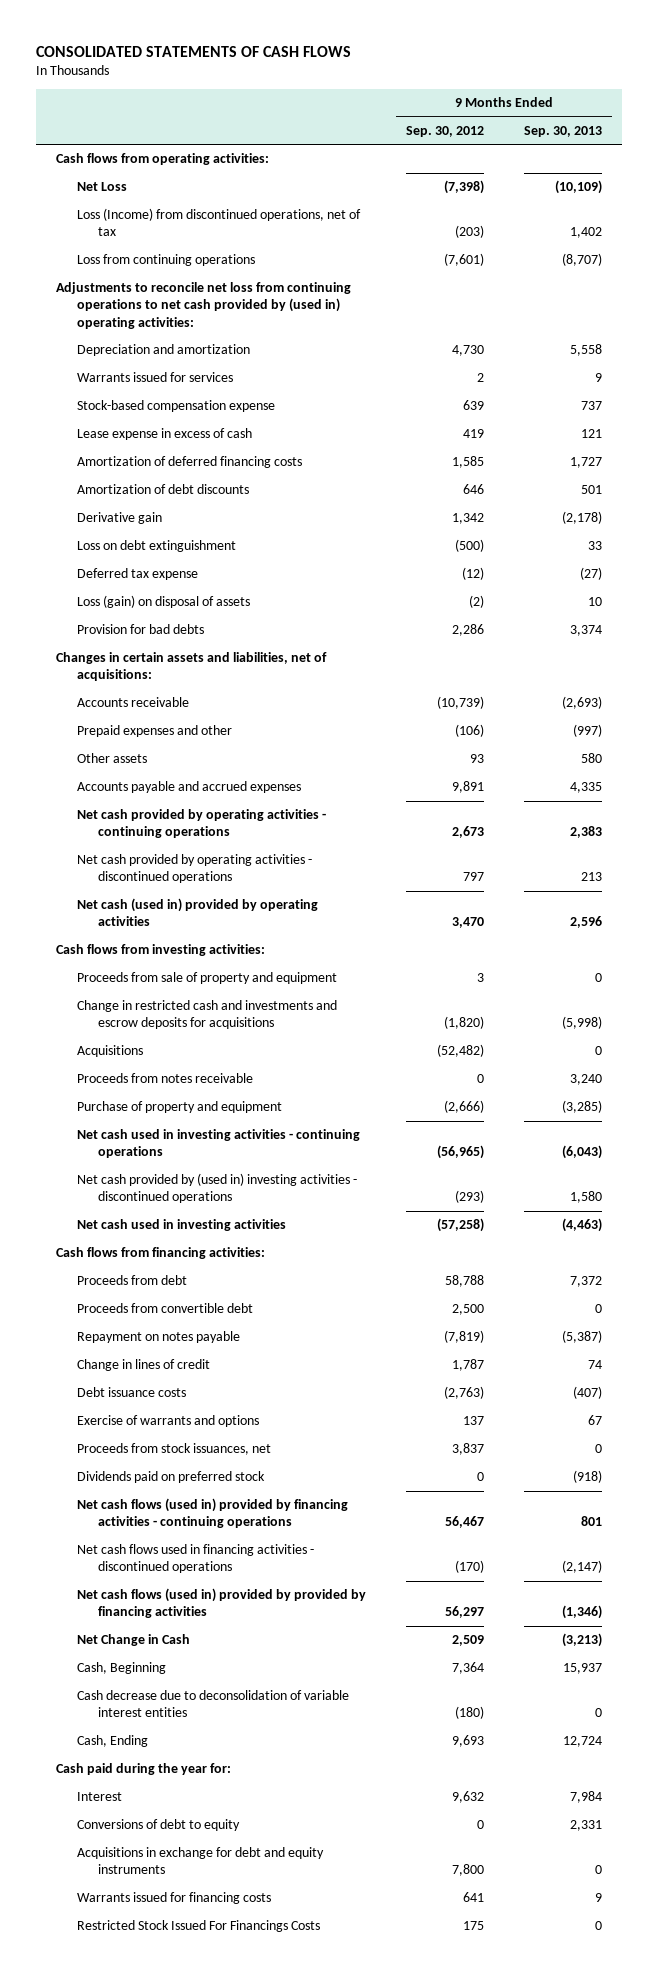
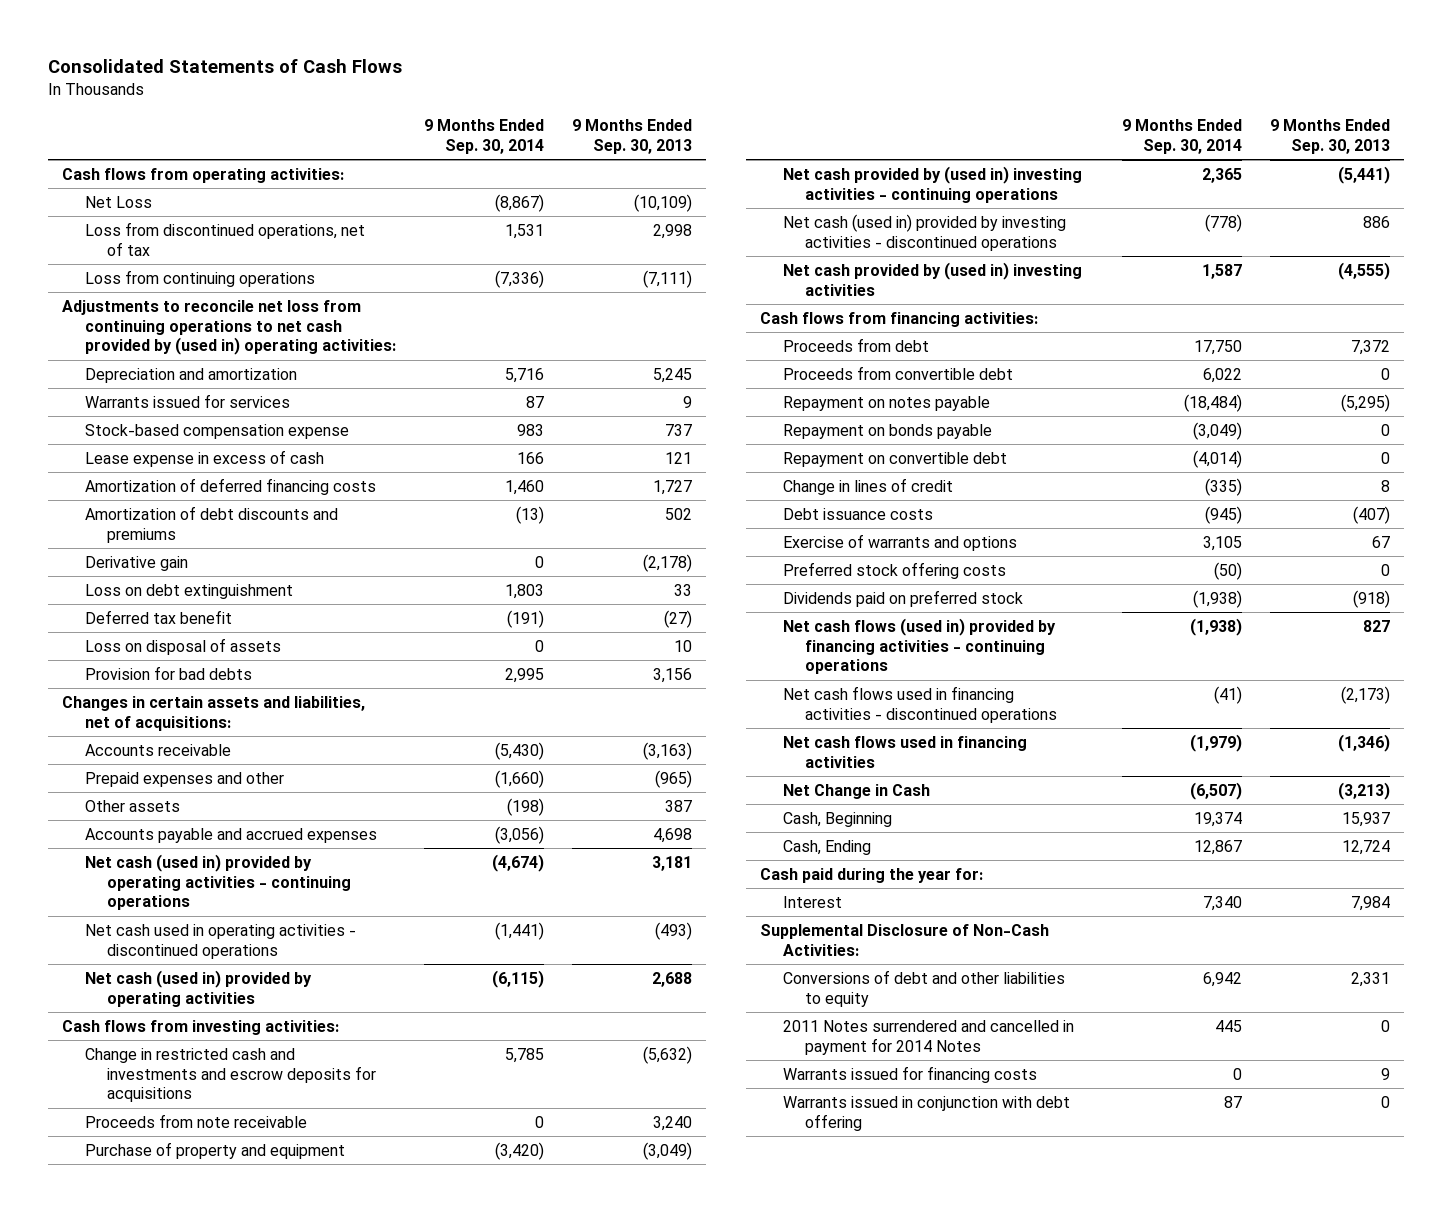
[35,45,351,57] CONSOLIDATED STATEMENTS OF CASH FLOWS -> [48,59,403,74] Consolidated Statements of Cash Flows
[405,125,484,137] Sep. 30, 2012 -> none
none -> [423,119,544,154] 9 Months Ended Sep. 30, 2014
[76,208,361,237] Loss (Income) from discontinued operations, net of tax -> [84,221,365,256] Loss from discontinued operations, net of tax
[569,227,602,239] 1,402 -> [652,223,692,239] 2,998
[561,253,602,267] (8,707) -> [642,269,692,288] (7,111)
[569,344,602,357] 5,558 -> [652,367,692,383] 5,245
[76,484,249,495] Amortization of debt discounts -> [84,505,338,543] Amortization of debt discounts and premiums
[580,485,602,495] 501 -> [664,507,692,520] 502
[76,568,198,581] Deferred tax expense -> [84,609,232,624] Deferred tax benefit
[76,595,250,609] Loss (gain) on disposal of assets -> [84,637,281,655] Loss on disposal of assets
[569,625,602,637] 3,374 -> [652,667,692,683] 3,156
[561,696,602,710] (2,693) -> [642,741,692,760] (3,163)
[572,724,602,738] (997) -> [654,769,692,788] (965)
[580,753,602,764] 580 -> [664,799,692,812] 387
[569,782,602,794] 4,335 -> [652,827,692,843] 4,698
[76,809,326,839] Net cash provided by operating activities - continuing operations -> [84,853,352,911] Net cash (used in) provided by operating activities - continuing operations
[569,826,602,839] 2,383 -> [651,855,692,871] 3,181
[76,854,312,884] Net cash provided by operating activities - discontinued operations -> [84,923,356,959] Net cash used in operating activities - discontinued operations
[580,872,602,882] 213 -> [654,921,692,940] (493)
[569,916,602,929] 2,596 -> [651,971,692,987] 2,688
[76,972,337,985] Proceeds from sale of property and equipment -> none
[76,1045,143,1058] Acquisitions -> none
[561,1016,602,1030] (5,998) -> [642,1045,692,1064] (5,632)
[76,1073,253,1084] Proceeds from notes receivable -> [84,1113,307,1128] Proceeds from note receivable
[561,1100,602,1114] (3,285) -> [642,1141,692,1160] (3,049)
[76,1129,360,1159] Net cash used in investing activities - continuing operations -> [782,165,1082,203] Net cash provided by (used in) investing activities - continuing operations
[561,1145,602,1160] (6,043) -> [1338,165,1391,184] (5,441)
[76,1173,357,1204] Net cash provided by (used in) investing activities - discontinued operations -> [782,213,1066,251] Net cash (used in) provided by investing activities - discontinued operations
[569,1191,602,1204] 1,580 -> [1363,215,1391,228] 886
[76,1219,286,1232] Net cash used in investing activities -> [782,261,1082,296] Net cash provided by (used in) investing activities
[561,1218,602,1233] (4,463) -> [1338,261,1391,280] (4,555)
[561,1330,602,1344] (5,387) -> [1341,393,1391,412] (5,295)
none -> [782,423,992,439] Repayment on bonds payable
none -> [782,451,1007,467] Repayment on convertible debt
[587,1360,602,1370] 74 -> [1381,479,1391,492] 8
[76,1443,271,1456] Proceeds from stock issuances, net -> none
none -> [782,561,1006,579] Preferred stock offering costs
[580,1516,602,1527] 801 -> [1363,619,1391,632] 827
[561,1560,602,1574] (2,147) -> [1341,685,1391,704] (2,173)
[76,1588,366,1619] Net cash flows (used in) provided by provided by financing activities -> [782,735,1027,768] Net cash flows used in financing activities
[76,1690,349,1718] Cash decrease due to deconsolidation of variable interest entities -> none
none -> [760,923,1050,956] Supplemental Disclosure of Non-Cash Activities:
[76,1819,240,1832] Conversions of debt to equity -> [782,969,1065,1007] Conversions of debt and other liabilities to equity
[76,1847,324,1875] Acquisitions in exchange for debt and equity instruments -> [782,1019,1074,1055] 2011 Notes surrendered and cancelled in payment for 2014 Notes
[76,1920,320,1933] Restricted Stock Issued For Financings Costs -> none
none -> [782,1095,1070,1131] Warrants issued in conjunction with debt offering

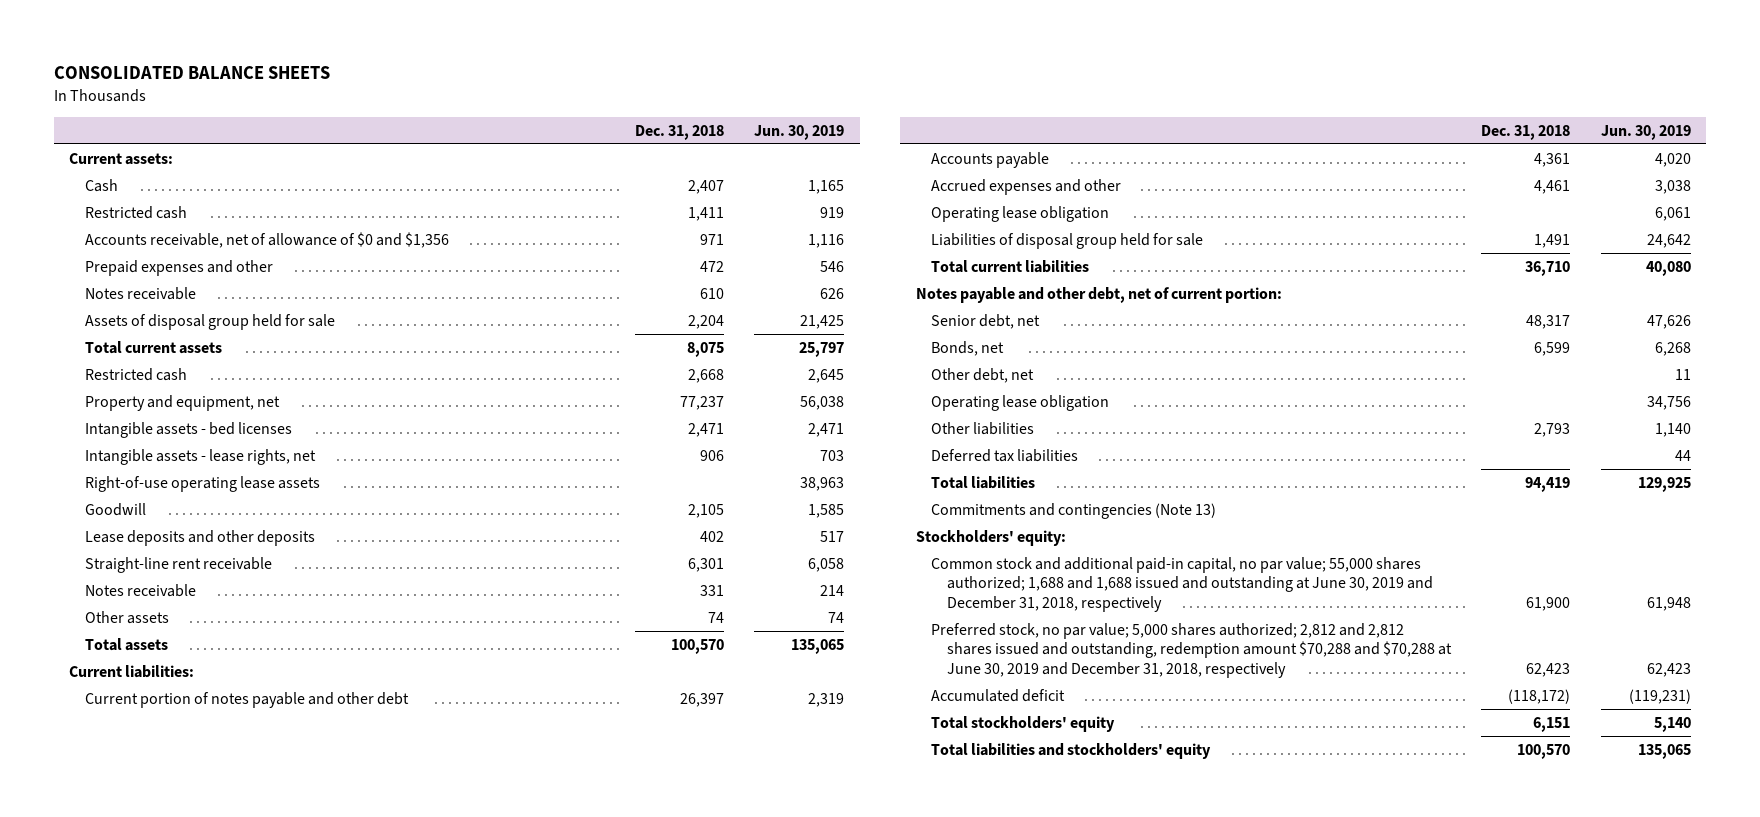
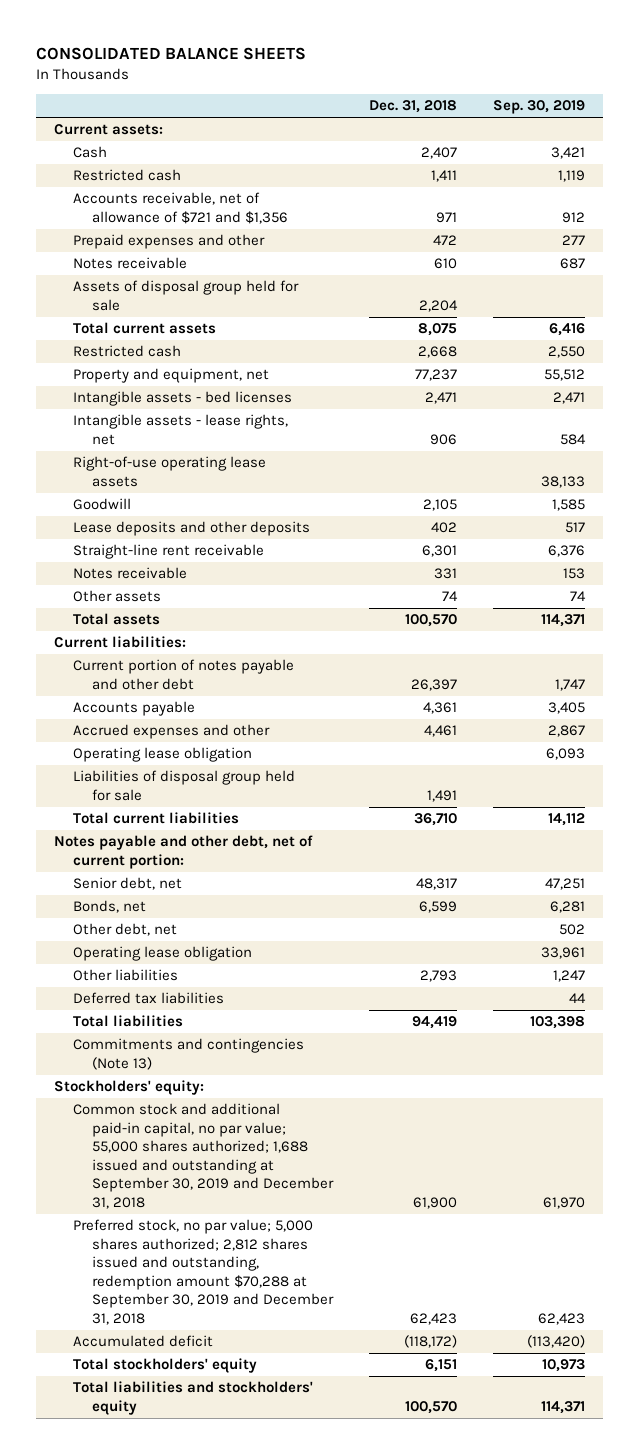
[754,124,845,140] Jun. 30, 2019 -> none
none -> [493,100,586,115] Sep. 30, 2019
[84,231,449,248] Accounts receivable, net of allowance of $0 and $1,356 -> [73,192,289,224] Accounts receivable, net of allowance of $721 and $1,356
[931,556,1433,612] Common stock and additional paid-in capital, no par value; 55,000 shares authorized; 1,688 and 1,688 issued and outstanding at June 30, 2019 and December 31, 2018, respectively -> [73,1103,335,1209] Common stock and additional paid-in capital, no par value; 55,000 shares authorized; 1,688 issued and outstanding at September 30, 2019 and December 31, 2018
[931,622,1452,678] Preferred stock, no par value; 5,000 shares authorized; 2,812 and 2,812 shares issued and outstanding, redemption amount $70,288 and $70,288 at June 30, 2019 and December 31, 2018, respectively -> [73,1219,335,1325] Preferred stock, no par value; 5,000 shares authorized; 2,812 shares issued and outstanding, redemption amount $70,288 at September 30, 2019 and December 31, 2018

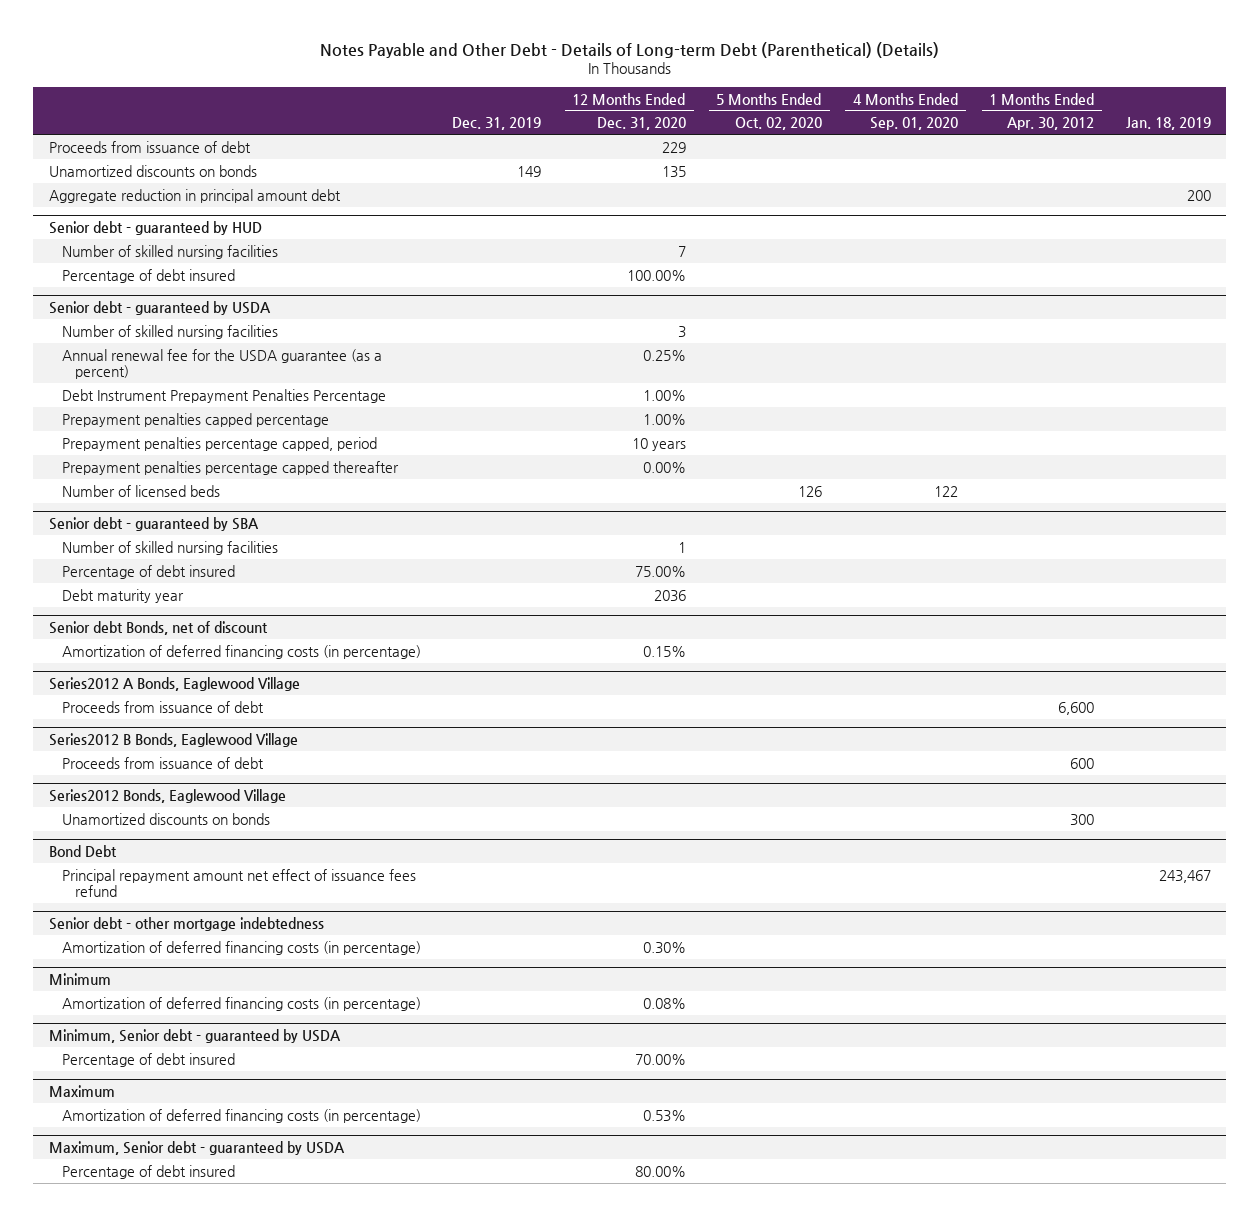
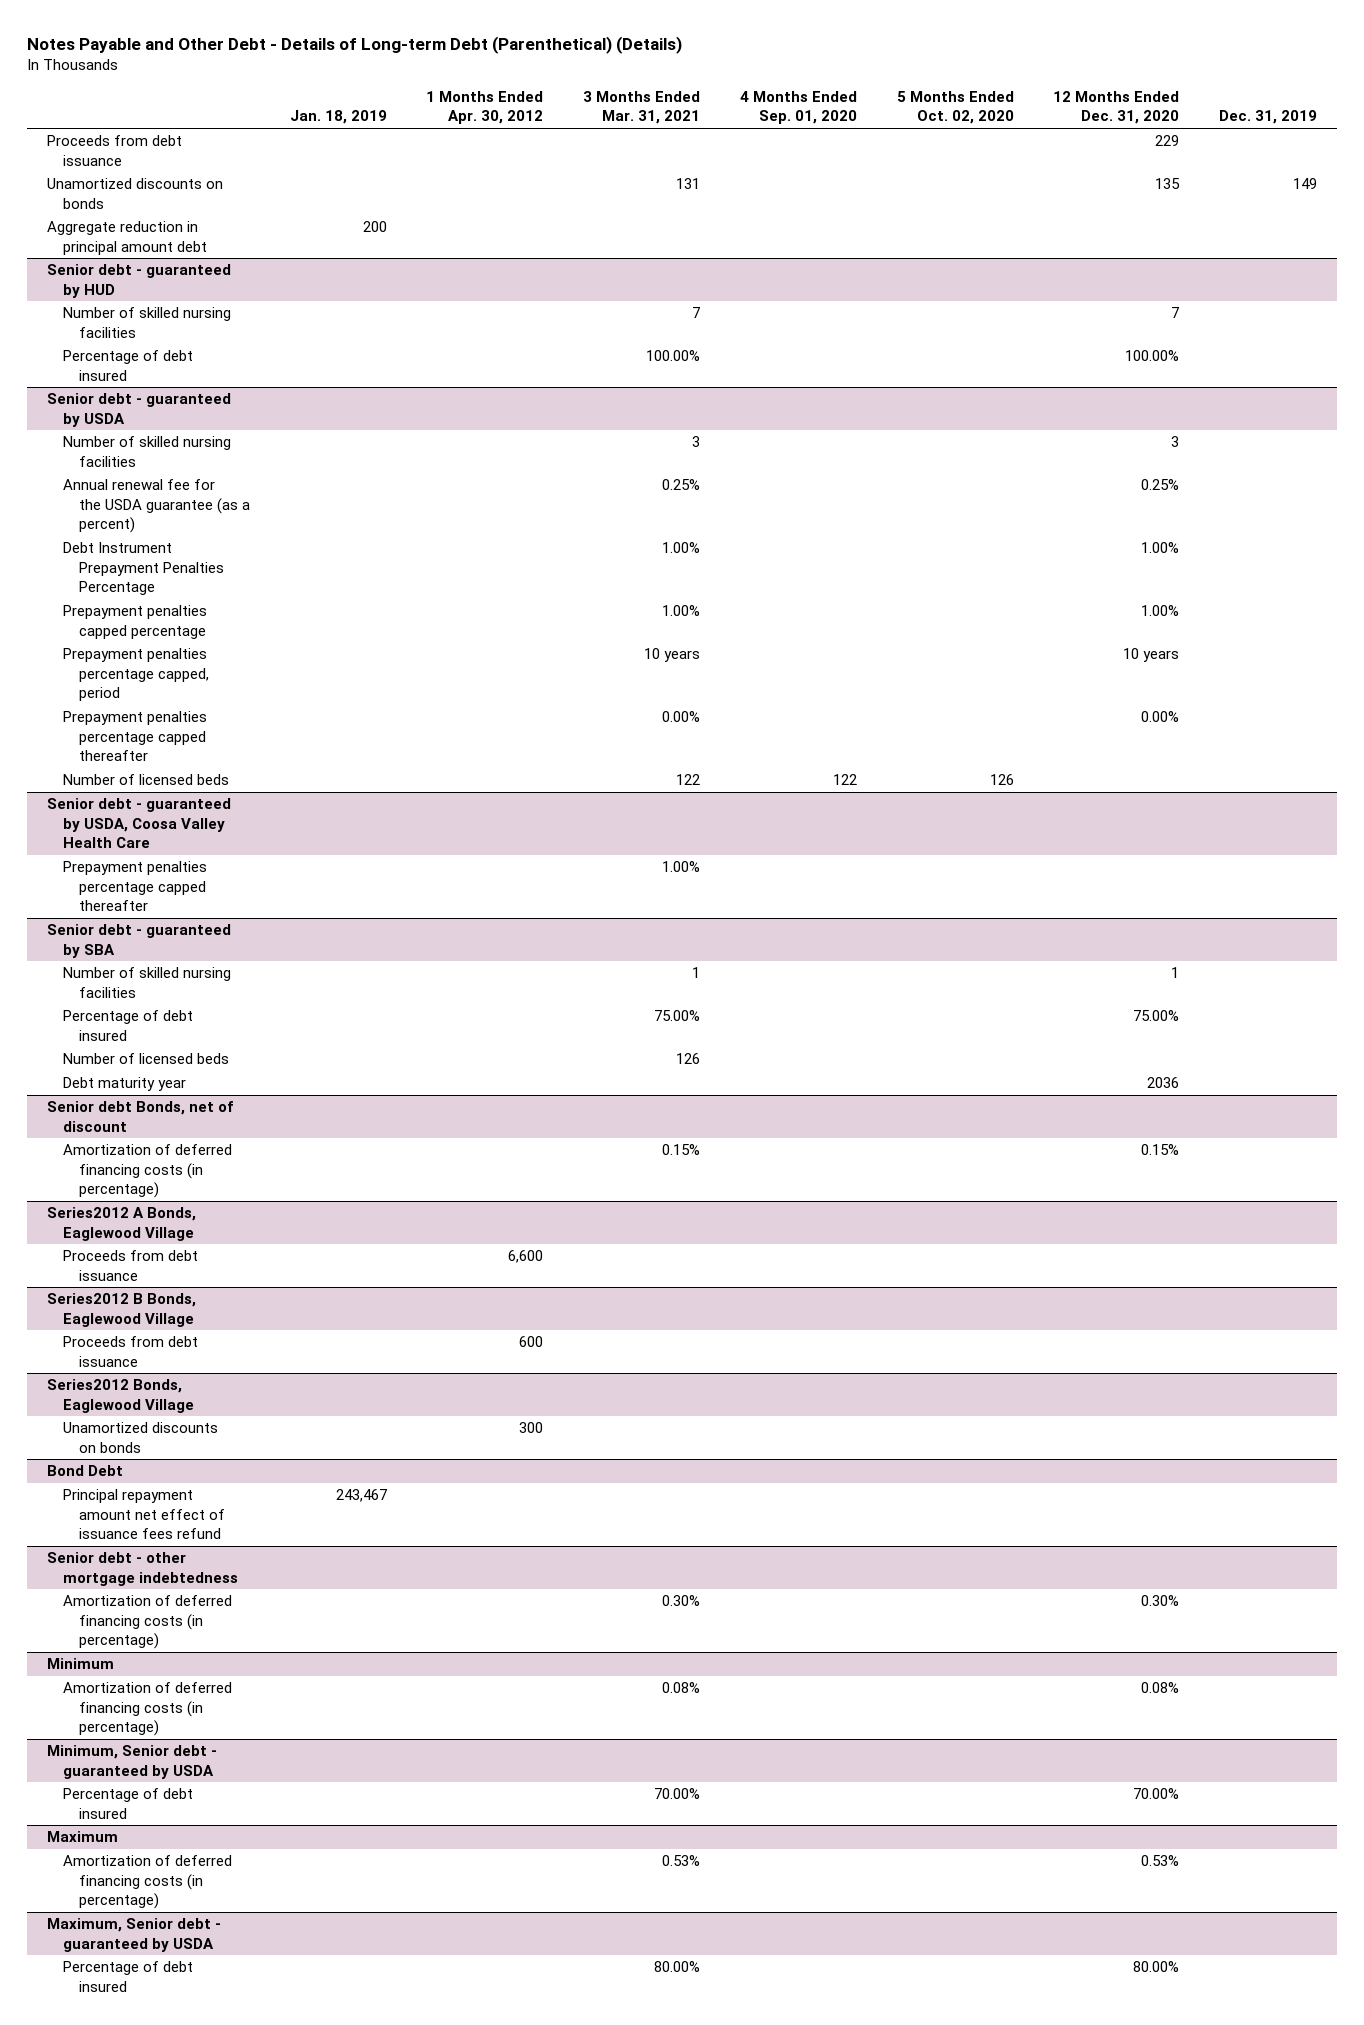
none -> [583,91,701,125] 3 Months Ended Mar. 31, 2021
[48,140,251,153] Proceeds from issuance of debt -> [46,135,182,166] Proceeds from debt issuance
none -> [46,798,231,848] Senior debt - guaranteed by USDA, Coosa Valley Health Care
none -> [62,861,207,911] Prepayment penalties percentage capped thereafter
none -> [62,1053,229,1065] Number of licensed beds
[62,700,265,713] Proceeds from issuance of debt -> [62,1250,198,1281] Proceeds from debt issuance
[62,756,265,769] Proceeds from issuance of debt -> [62,1336,198,1367] Proceeds from debt issuance

